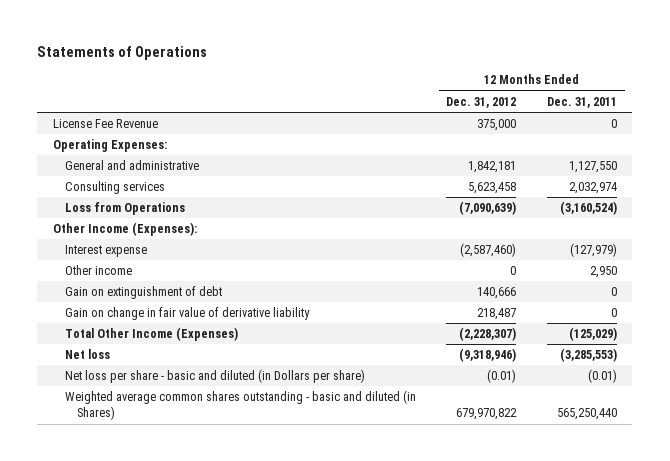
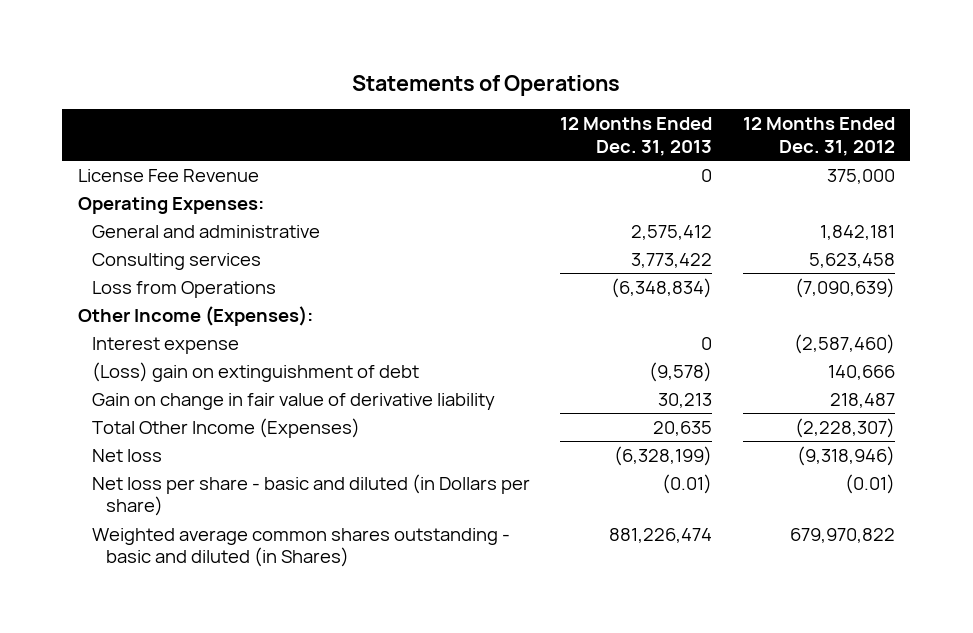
[546,96,617,108] Dec. 31, 2011 -> none
none -> [560,117,713,156] 12 Months Ended Dec. 31, 2013
[64,265,132,276] Other income -> none
[64,286,222,300] Gain on extinguishment of debt -> [91,361,419,382] (Loss) gain on extinguishment of debt

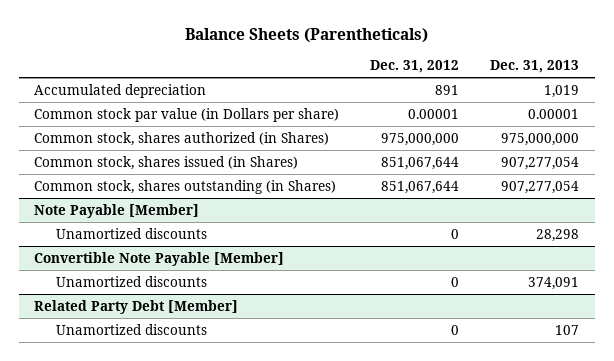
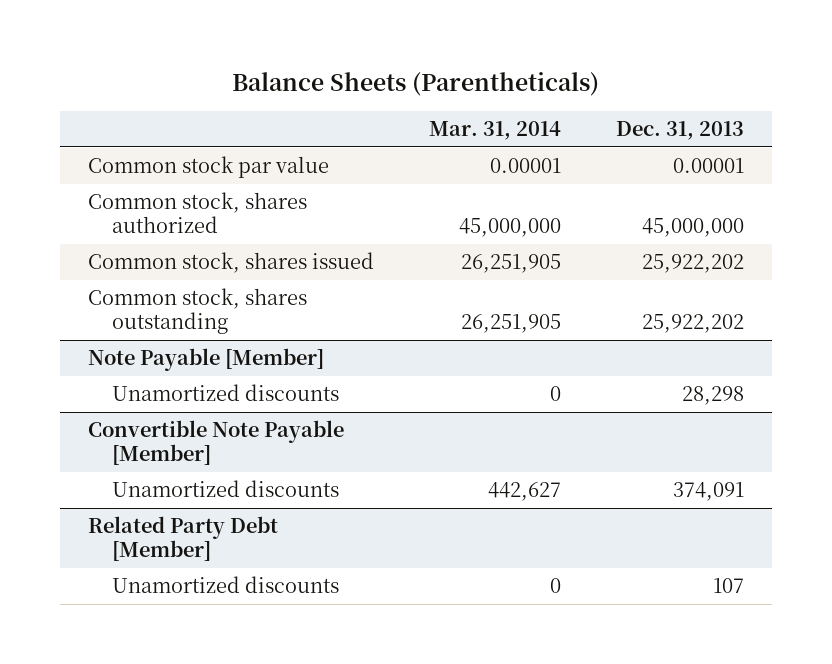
[370,60,460,74] Dec. 31, 2012 -> none
none -> [429,121,562,141] Mar. 31, 2014
[34,83,207,98] Accumulated depreciation -> none
[34,107,340,122] Common stock par value (in Dollars per share) -> [87,156,329,179] Common stock par value
[34,131,330,146] Common stock, shares authorized (in Shares) -> [87,192,307,234] Common stock, shares authorized
[501,132,580,146] 975,000,000 -> [642,218,745,238] 45,000,000
[34,155,299,170] Common stock, shares issued (in Shares) -> [87,252,374,274] Common stock, shares issued
[501,156,580,170] 907,277,054 -> [642,254,745,274] 25,922,202
[34,179,337,194] Common stock, shares outstanding (in Shares) -> [87,288,307,335] Common stock, shares outstanding
[501,180,580,194] 907,277,054 -> [642,314,745,334] 25,922,202

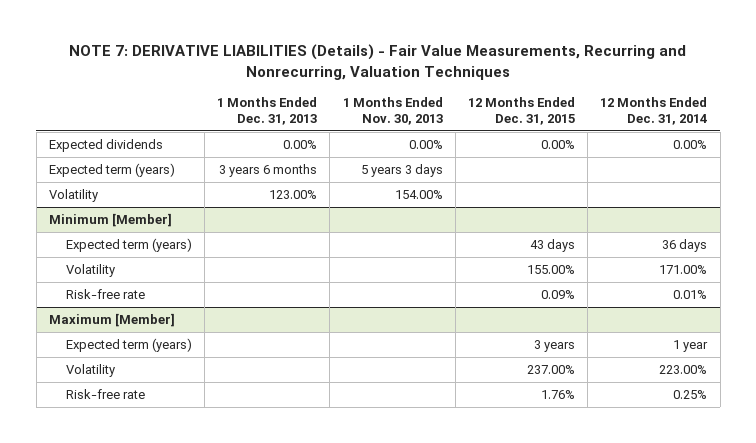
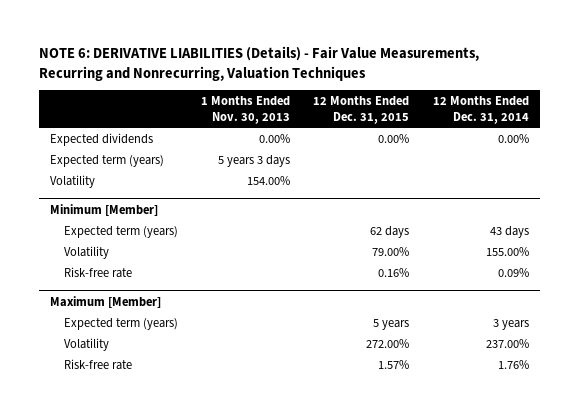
[69,44,687,80] NOTE 7: DERIVATIVE LIABILITIES (Details) - Fair Value Measurements, Recurring and Nonrecurring, Valuation Techniques -> [38,46,479,81] NOTE 6: DERIVATIVE LIABILITIES (Details) - Fair Value Measurements, Recurring and Nonrecurring, Valuation Techniques
[217,96,318,125] 1 Months Ended Dec. 31, 2013 -> none
[529,239,575,253] 43 days -> [370,225,410,238] 62 days
[662,239,708,253] 36 days -> [489,225,529,238] 43 days
[526,265,575,275] 155.00% -> [372,246,410,256] 79.00%
[659,265,708,275] 171.00% -> [485,246,529,256] 155.00%
[540,290,575,300] 0.09% -> [378,267,410,277] 0.16%
[673,290,708,300] 0.01% -> [497,267,529,277] 0.09%
[533,340,575,353] 3 years -> [373,318,410,330] 5 years
[673,340,709,353] 1 year -> [492,318,529,330] 3 years
[526,365,575,375] 237.00% -> [366,338,410,348] 272.00%
[659,365,708,375] 223.00% -> [485,338,529,348] 237.00%
[540,390,575,400] 1.76% -> [378,359,410,369] 1.57%
[673,390,708,400] 0.25% -> [497,359,529,369] 1.76%

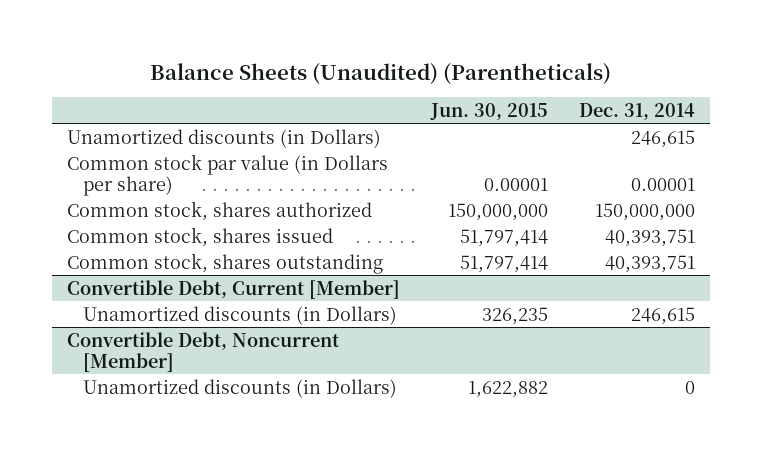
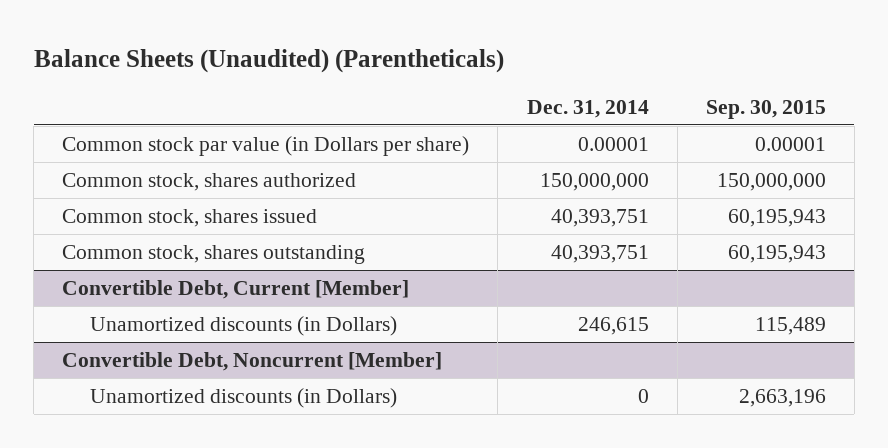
[430,102,549,120] Jun. 30, 2015 -> none
none -> [705,99,826,119] Sep. 30, 2015
[67,128,382,148] Unamortized discounts (in Dollars) -> none

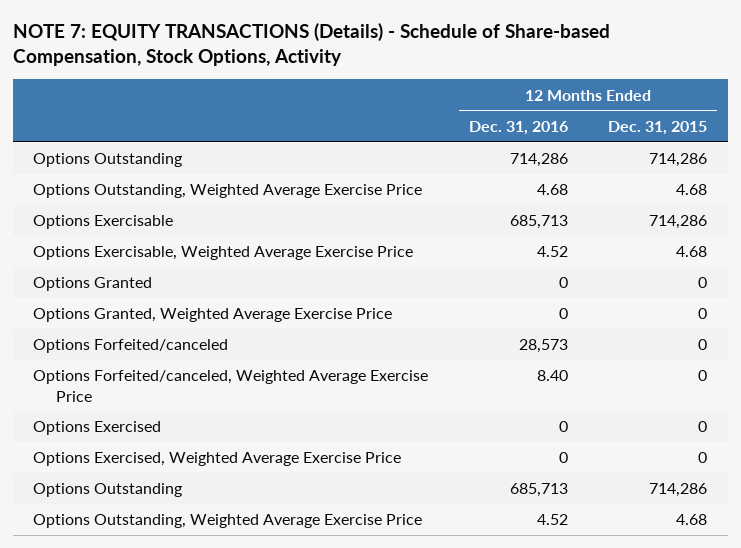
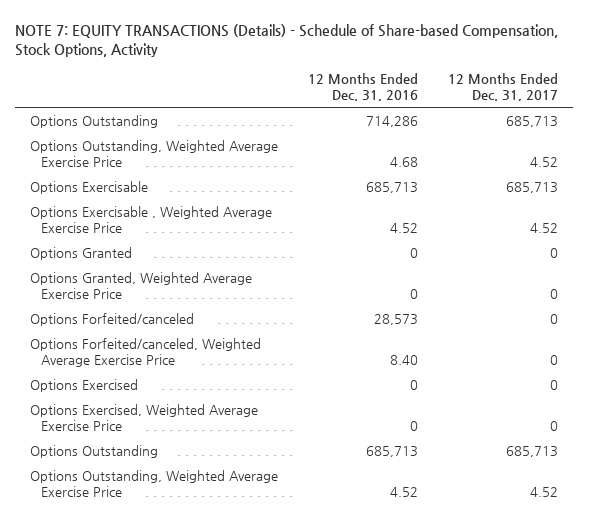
[608,121,708,136] Dec. 31, 2015 -> none
none -> [448,73,559,101] 12 Months Ended Dec. 31, 2017
[33,246,414,261] Options Exercisable, Weighted Average Exercise Price -> [30,205,273,233] Options Exercisable , Weighted Average Exercise Price

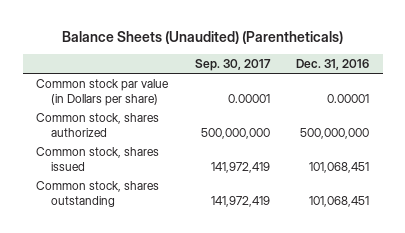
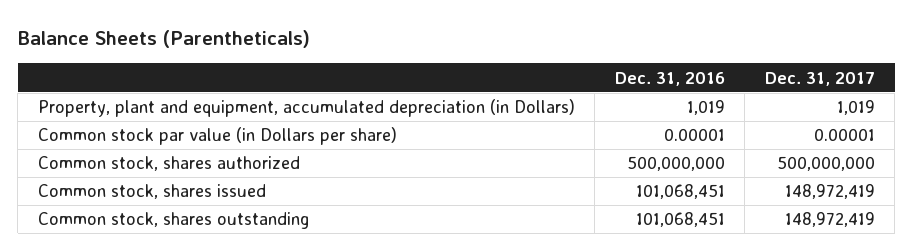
[61,30,343,44] Balance Sheets (Unaudited) (Parentheticals) -> [17,30,310,49] Balance Sheets (Parentheticals)
[194,58,271,71] Sep. 30, 2017 -> none
none -> [764,71,875,86] Dec. 31, 2017
none -> [37,99,575,118] Property, plant and equipment, accumulated depreciation (in Dollars)

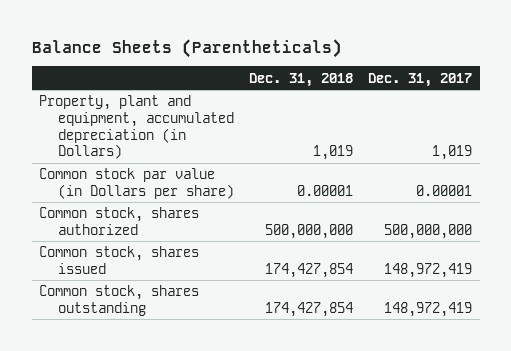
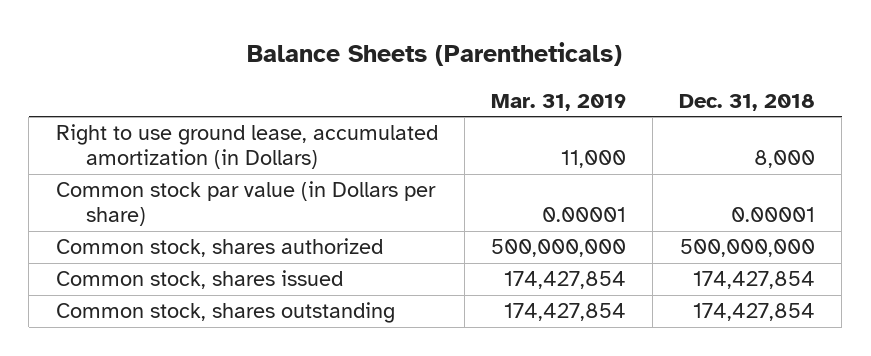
[368,72,473,87] Dec. 31, 2017 -> none
none -> [490,93,626,111] Mar. 31, 2019
[39,95,234,160] Property, plant and equipment, accumulated depreciation (in Dollars) -> none
none -> [55,124,438,170] Right to use ground lease, accumulated amortization (in Dollars)

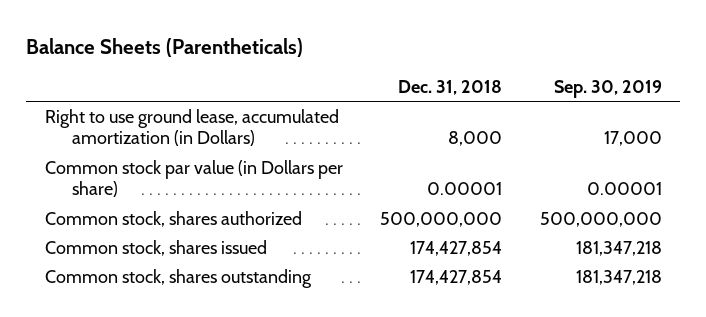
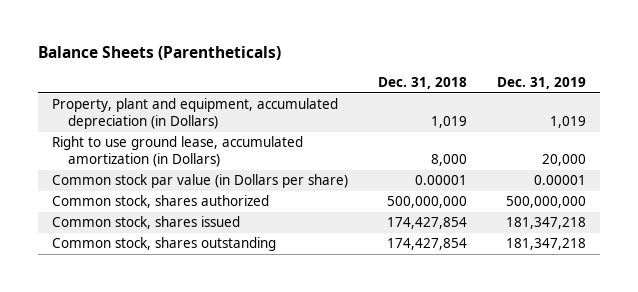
[553,79,662,98] Sep. 30, 2019 -> none
none -> [496,77,586,90] Dec. 31, 2019
none -> [52,98,339,130] Property, plant and equipment, accumulated depreciation (in Dollars)

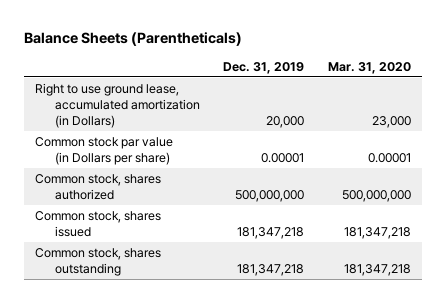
[377,77,467,90] Dec. 31, 2018 -> none
none -> [327,61,411,74] Mar. 31, 2020
[52,98,339,130] Property, plant and equipment, accumulated depreciation (in Dollars) -> none

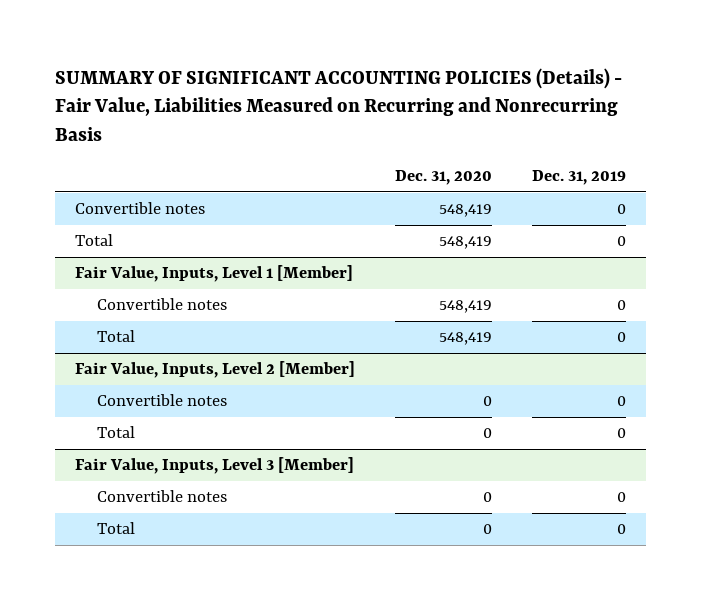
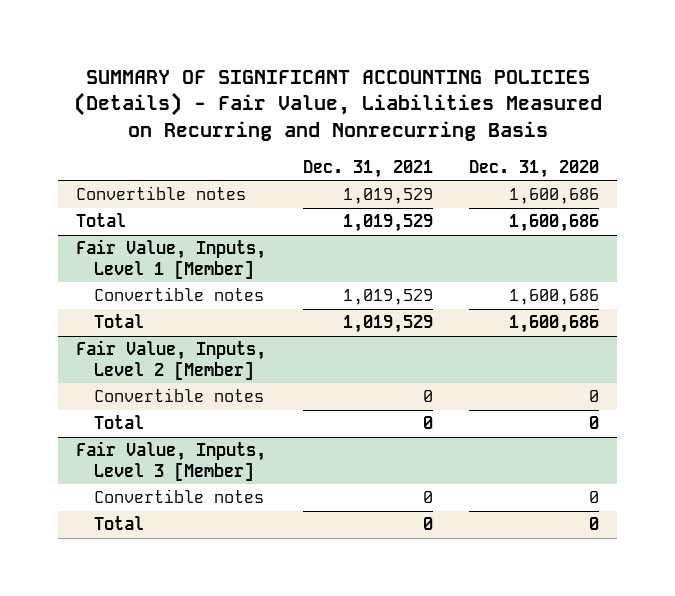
[531,170,626,186] Dec. 31, 2019 -> none
none -> [302,159,433,178] Dec. 31, 2021
[438,204,492,218] 548,419 -> [508,188,599,205] 1,600,686
[438,236,492,250] 548,419 -> [508,214,599,233] 1,600,686
[438,300,492,314] 548,419 -> [508,289,599,306] 1,600,686
[438,332,492,346] 548,419 -> [508,315,599,334] 1,600,686

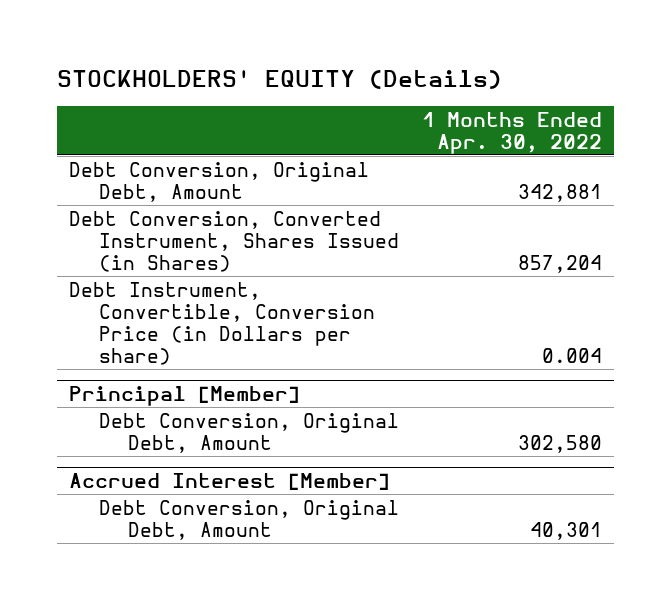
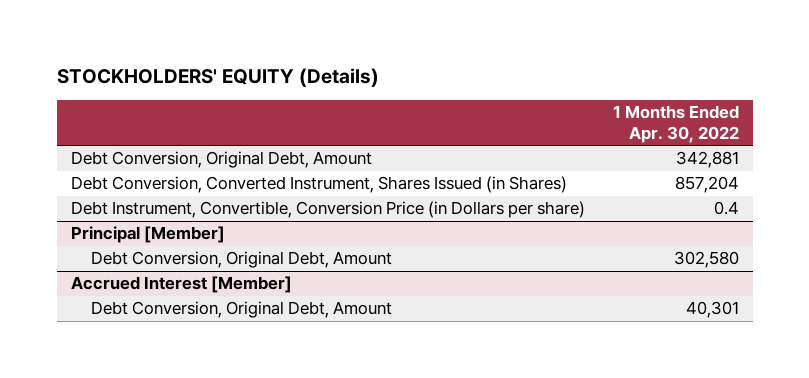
[542,347,603,363] 0.004 -> [713,201,739,216] 0.4

